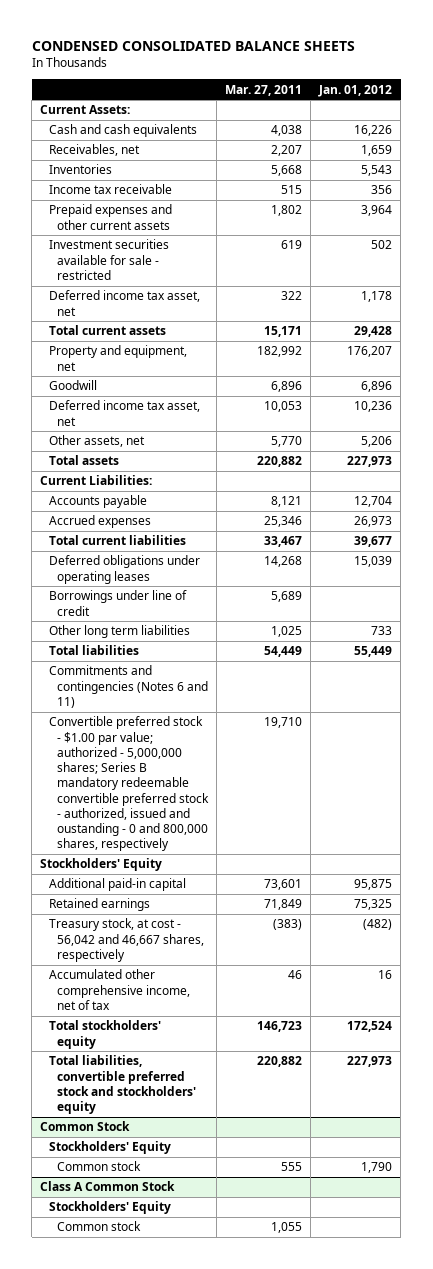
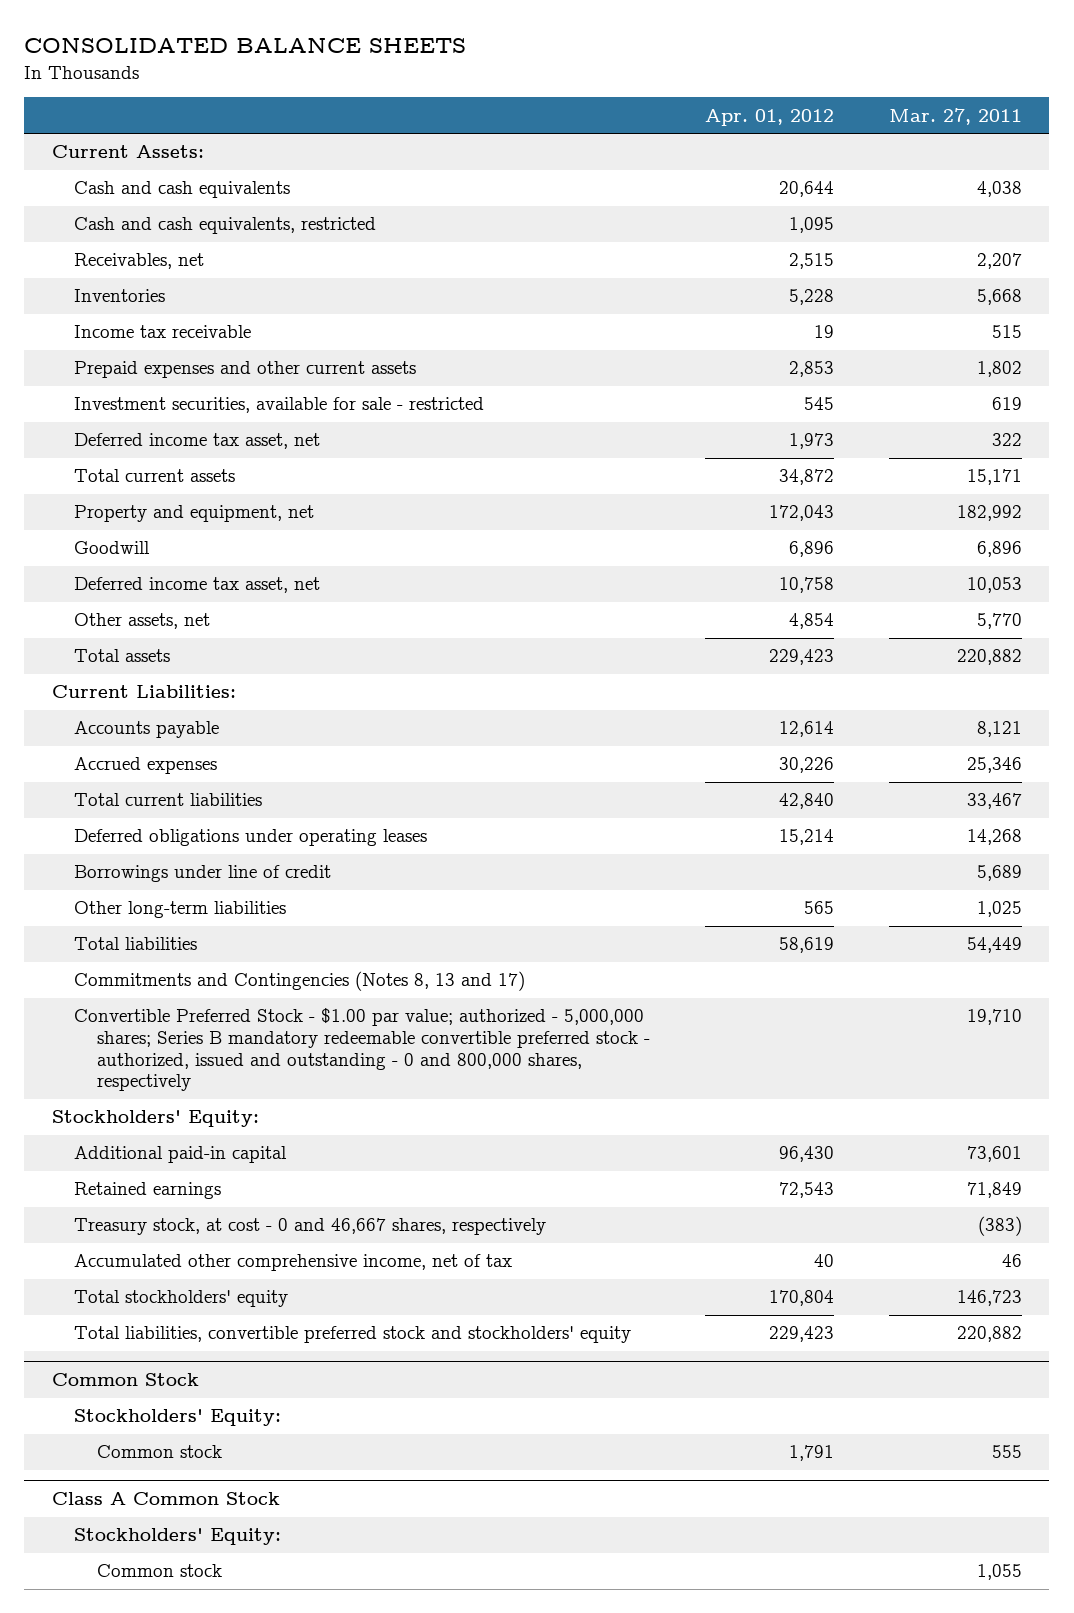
[31,40,355,51] CONDENSED CONSOLIDATED BALANCE SHEETS -> [24,38,467,54] CONSOLIDATED BALANCE SHEETS
[318,84,393,97] Jan. 01, 2012 -> none
none -> [704,108,834,126] Apr. 01, 2012
none -> [74,217,377,235] Cash and cash equivalents, restricted
[48,239,169,280] Investment securities available for sale - restricted -> [74,397,485,414] Investment securities, available for sale - restricted
[48,625,190,639] Other long term liabilities -> [74,901,287,919] Other long-term liabilities
[48,665,209,708] Commitments and contingencies (Notes 6 and 11) -> [74,971,526,992] Commitments and Contingencies (Notes 8, 13 and 17)
[48,716,210,852] Convertible preferred stock - $1.00 par value; authorized - 5,000,000 shares; Series B mandatory redeemable convertible preferred stock - authorized, issued and oustanding - 0 and 800,000 shares, respectively -> [74,1008,650,1092] Convertible Preferred Stock - $1.00 par value; authorized - 5,000,000 shares; Series B mandatory redeemable convertible preferred stock - authorized, issued and outstanding - 0 and 800,000 shares, respectively
[40,858,163,872] Stockholders' Equity -> [51,1110,259,1128] Stockholders' Equity:
[48,918,205,962] Treasury stock, at cost - 56,042 and 46,667 shares, respectively -> [74,1218,547,1236] Treasury stock, at cost - 0 and 46,667 shares, respectively
[48,1141,171,1155] Stockholders' Equity -> [74,1409,282,1427] Stockholders' Equity:
[48,1201,171,1215] Stockholders' Equity -> [74,1528,282,1546] Stockholders' Equity:

